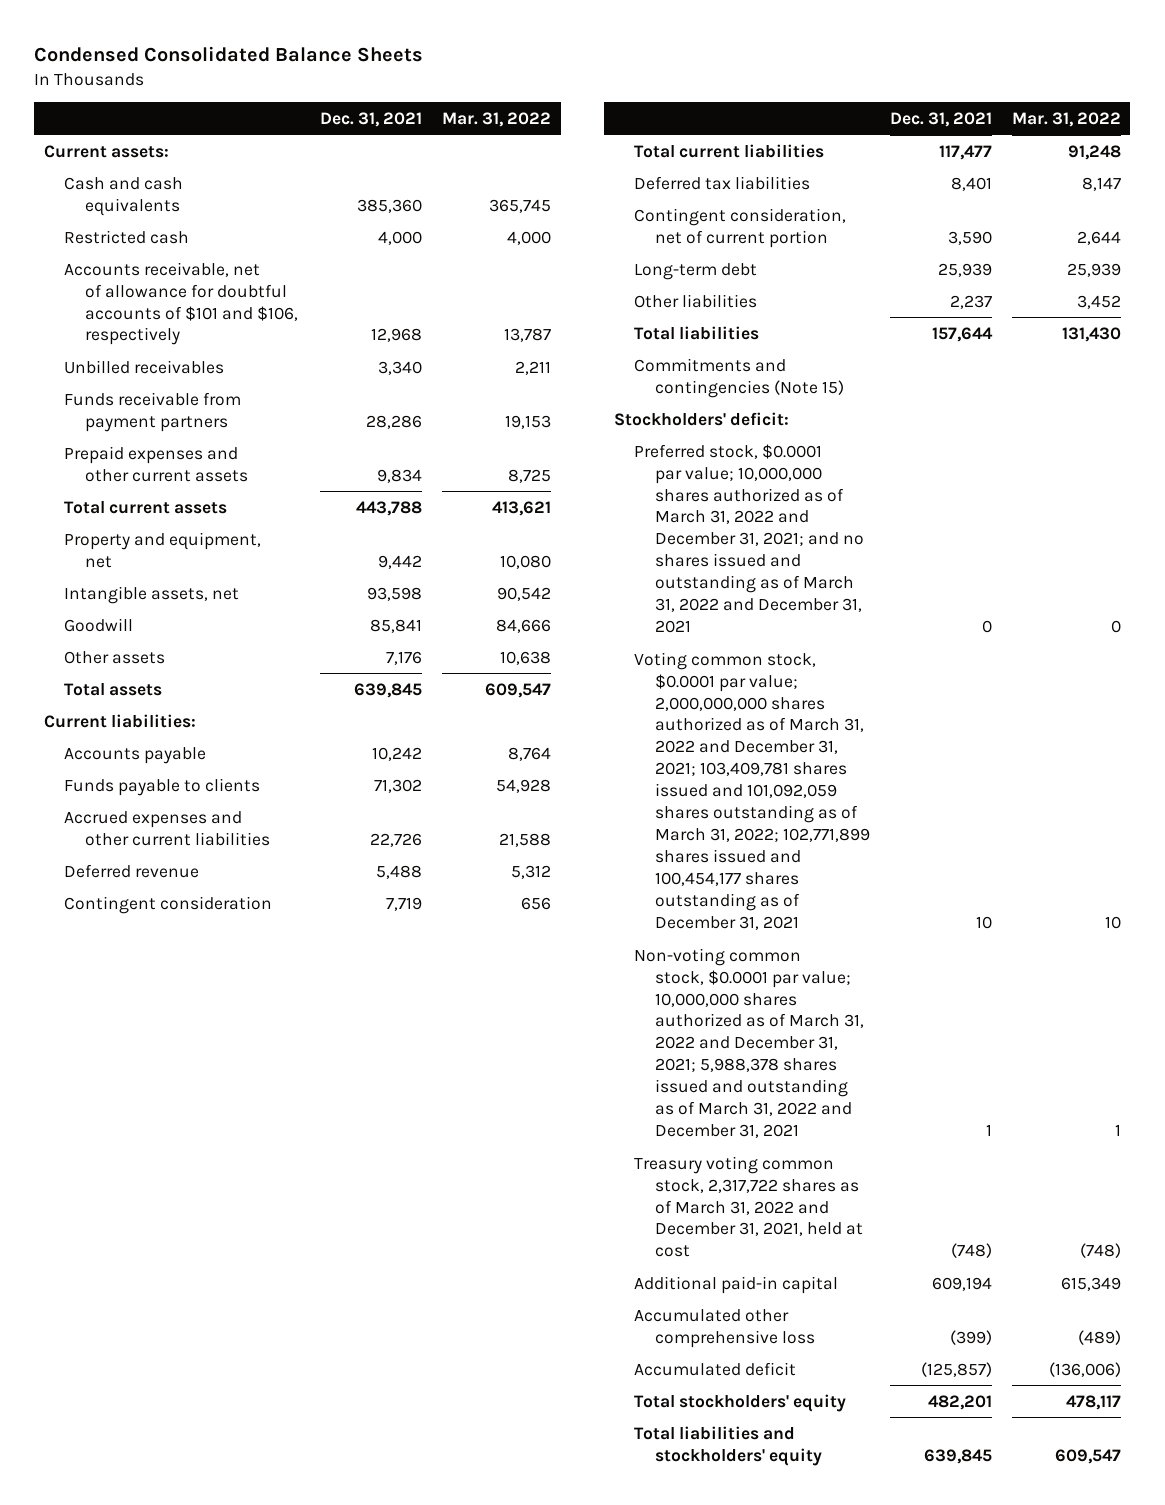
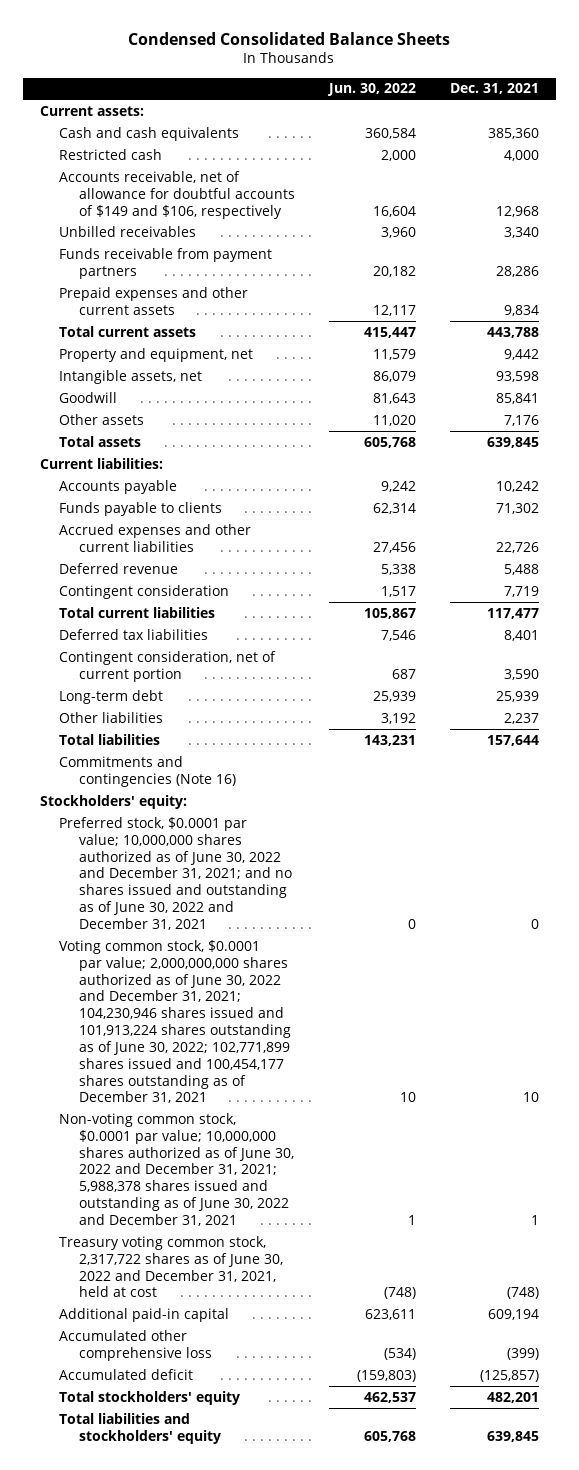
[441,111,551,127] Mar. 31, 2022 -> none
none -> [327,83,417,97] Jun. 30, 2022
[64,261,298,346] Accounts receivable, net of allowance for doubtful accounts of $101 and $106, respectively -> [59,170,296,219] Accounts receivable, net of allowance for doubtful accounts of $149 and $106, respectively
[634,357,844,398] Commitments and contingencies (Note 15) -> [59,755,237,787] Commitments and contingencies (Note 16)
[614,411,790,426] Stockholders' deficit: -> [39,794,187,809] Stockholders' equity:
[634,443,864,634] Preferred stock, $0.0001 par value; 10,000,000 shares authorized as of March 31, 2022 and December 31, 2021; and no shares issued and outstanding as of March 31, 2022 and December 31, 2021 -> [59,816,293,930] Preferred stock, $0.0001 par value; 10,000,000 shares authorized as of June 30, 2022 and December 31, 2021; and no shares issued and outstanding as of June 30, 2022 and December 31, 2021
[634,651,870,931] Voting common stock, $0.0001 par value; 2,000,000,000 shares authorized as of March 31, 2022 and December 31, 2021; 103,409,781 shares issued and 101,092,059 shares outstanding as of March 31, 2022; 102,771,899 shares issued and 100,454,177 shares outstanding as of December 31, 2021 -> [59,939,292,1104] Voting common stock, $0.0001 par value; 2,000,000,000 shares authorized as of June 30, 2022 and December 31, 2021; 104,230,946 shares issued and 101,913,224 shares outstanding as of June 30, 2022; 102,771,899 shares issued and 100,454,177 shares outstanding as of December 31, 2021
[634,947,864,1139] Non-voting common stock, $0.0001 par value; 10,000,000 shares authorized as of March 31, 2022 and December 31, 2021; 5,988,378 shares issued and outstanding as of March 31, 2022 and December 31, 2021 -> [59,1112,295,1226] Non-voting common stock, $0.0001 par value; 10,000,000 shares authorized as of June 30, 2022 and December 31, 2021; 5,988,378 shares issued and outstanding as of June 30, 2022 and December 31, 2021
[634,1155,863,1258] Treasury voting common stock, 2,317,722 shares as of March 31, 2022 and December 31, 2021, held at cost -> [59,1235,284,1298] Treasury voting common stock, 2,317,722 shares as of June 30, 2022 and December 31, 2021, held at cost

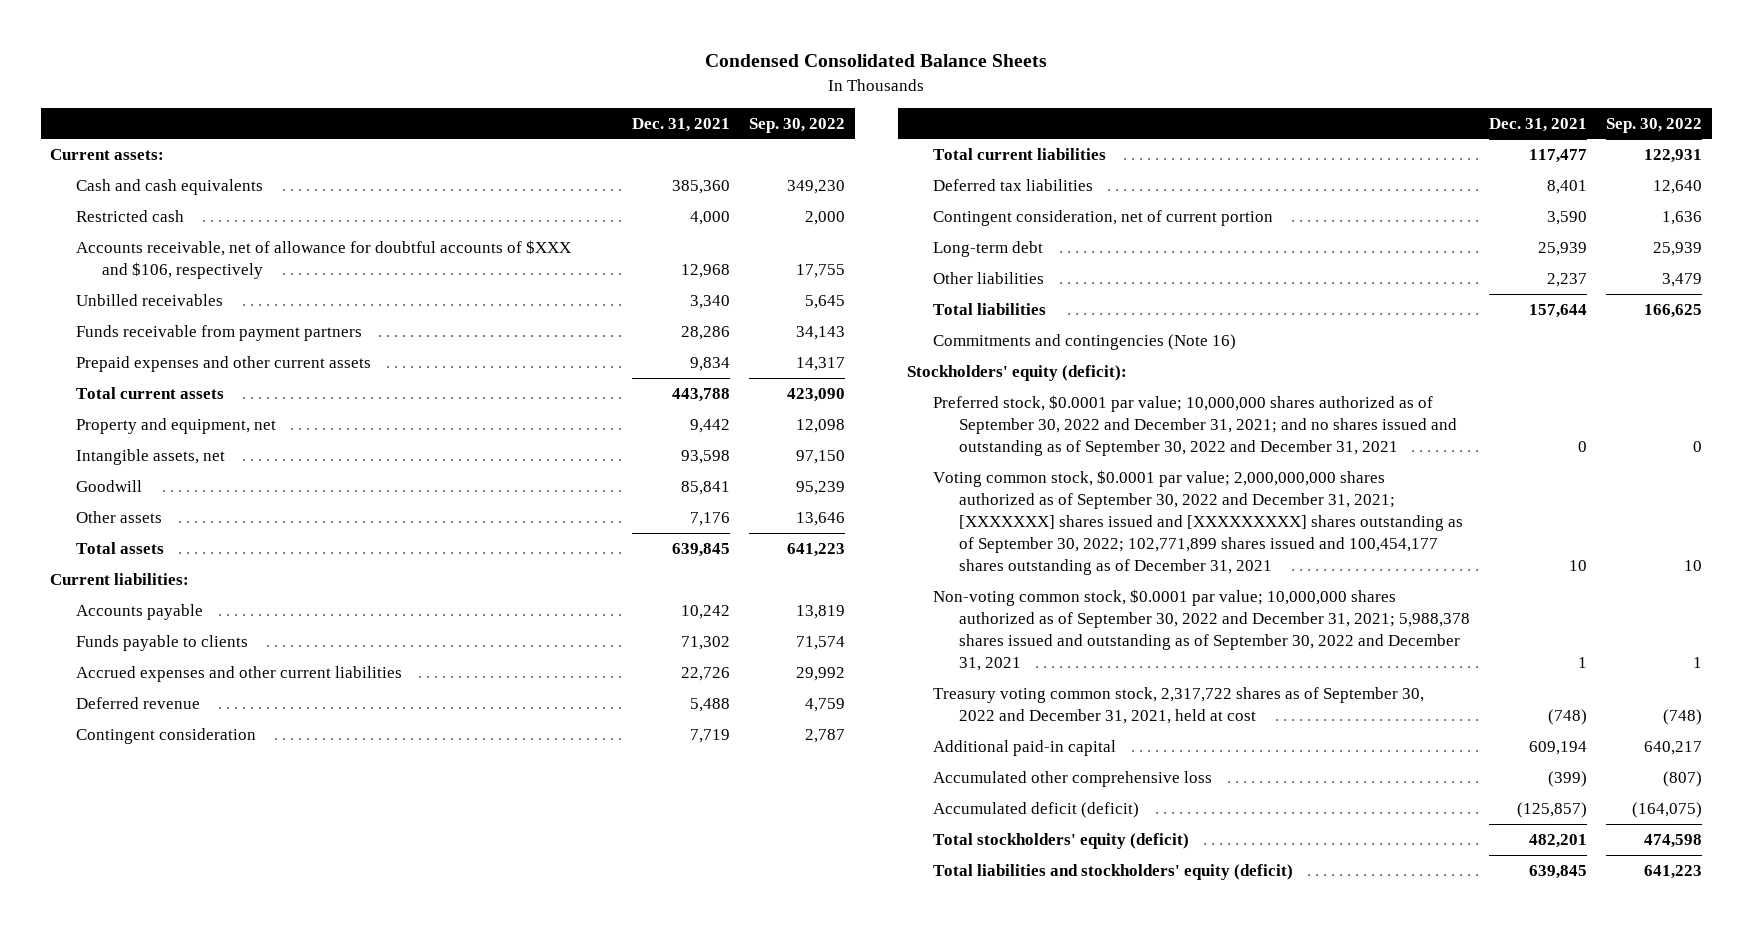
[327,83,417,97] Jun. 30, 2022 -> none
none -> [749,117,846,133] Sep. 30, 2022
[59,170,296,219] Accounts receivable, net of allowance for doubtful accounts of $149 and $106, respectively -> [75,239,571,280] Accounts receivable, net of allowance for doubtful accounts of $XXX and $106, respectively
[39,794,187,809] Stockholders' equity: -> [907,364,1128,381] Stockholders' equity (deficit):
[59,816,293,930] Preferred stock, $0.0001 par value; 10,000,000 shares authorized as of June 30, 2022 and December 31, 2021; and no shares issued and outstanding as of June 30, 2022 and December 31, 2021 -> [933,394,1457,457] Preferred stock, $0.0001 par value; 10,000,000 shares authorized as of September 30, 2022 and December 31, 2021; and no shares issued and outstanding as of September 30, 2022 and December 31, 2021
[59,939,292,1104] Voting common stock, $0.0001 par value; 2,000,000,000 shares authorized as of June 30, 2022 and December 31, 2021; 104,230,946 shares issued and 101,913,224 shares outstanding as of June 30, 2022; 102,771,899 shares issued and 100,454,177 shares outstanding as of December 31, 2021 -> [933,469,1463,576] Voting common stock, $0.0001 par value; 2,000,000,000 shares authorized as of September 30, 2022 and December 31, 2021; [XXXXXXX] shares issued and [XXXXXXXXX] shares outstanding as of September 30, 2022; 102,771,899 shares issued and 100,454,177 shares outstanding as of December 31, 2021
[59,1112,295,1226] Non-voting common stock, $0.0001 par value; 10,000,000 shares authorized as of June 30, 2022 and December 31, 2021; 5,988,378 shares issued and outstanding as of June 30, 2022 and December 31, 2021 -> [933,588,1470,672] Non-voting common stock, $0.0001 par value; 10,000,000 shares authorized as of September 30, 2022 and December 31, 2021; 5,988,378 shares issued and outstanding as of September 30, 2022 and December 31, 2021
[59,1235,284,1298] Treasury voting common stock, 2,317,722 shares as of June 30, 2022 and December 31, 2021, held at cost -> [933,686,1425,725] Treasury voting common stock, 2,317,722 shares as of September 30, 2022 and December 31, 2021, held at cost
[59,1368,194,1380] Accumulated deficit -> [933,801,1140,818] Accumulated deficit (deficit)
[59,1390,241,1405] Total stockholders' equity -> [933,832,1190,849] Total stockholders' equity (deficit)
[59,1412,222,1444] Total liabilities and stockholders' equity -> [933,863,1294,880] Total liabilities and stockholders' equity (deficit)

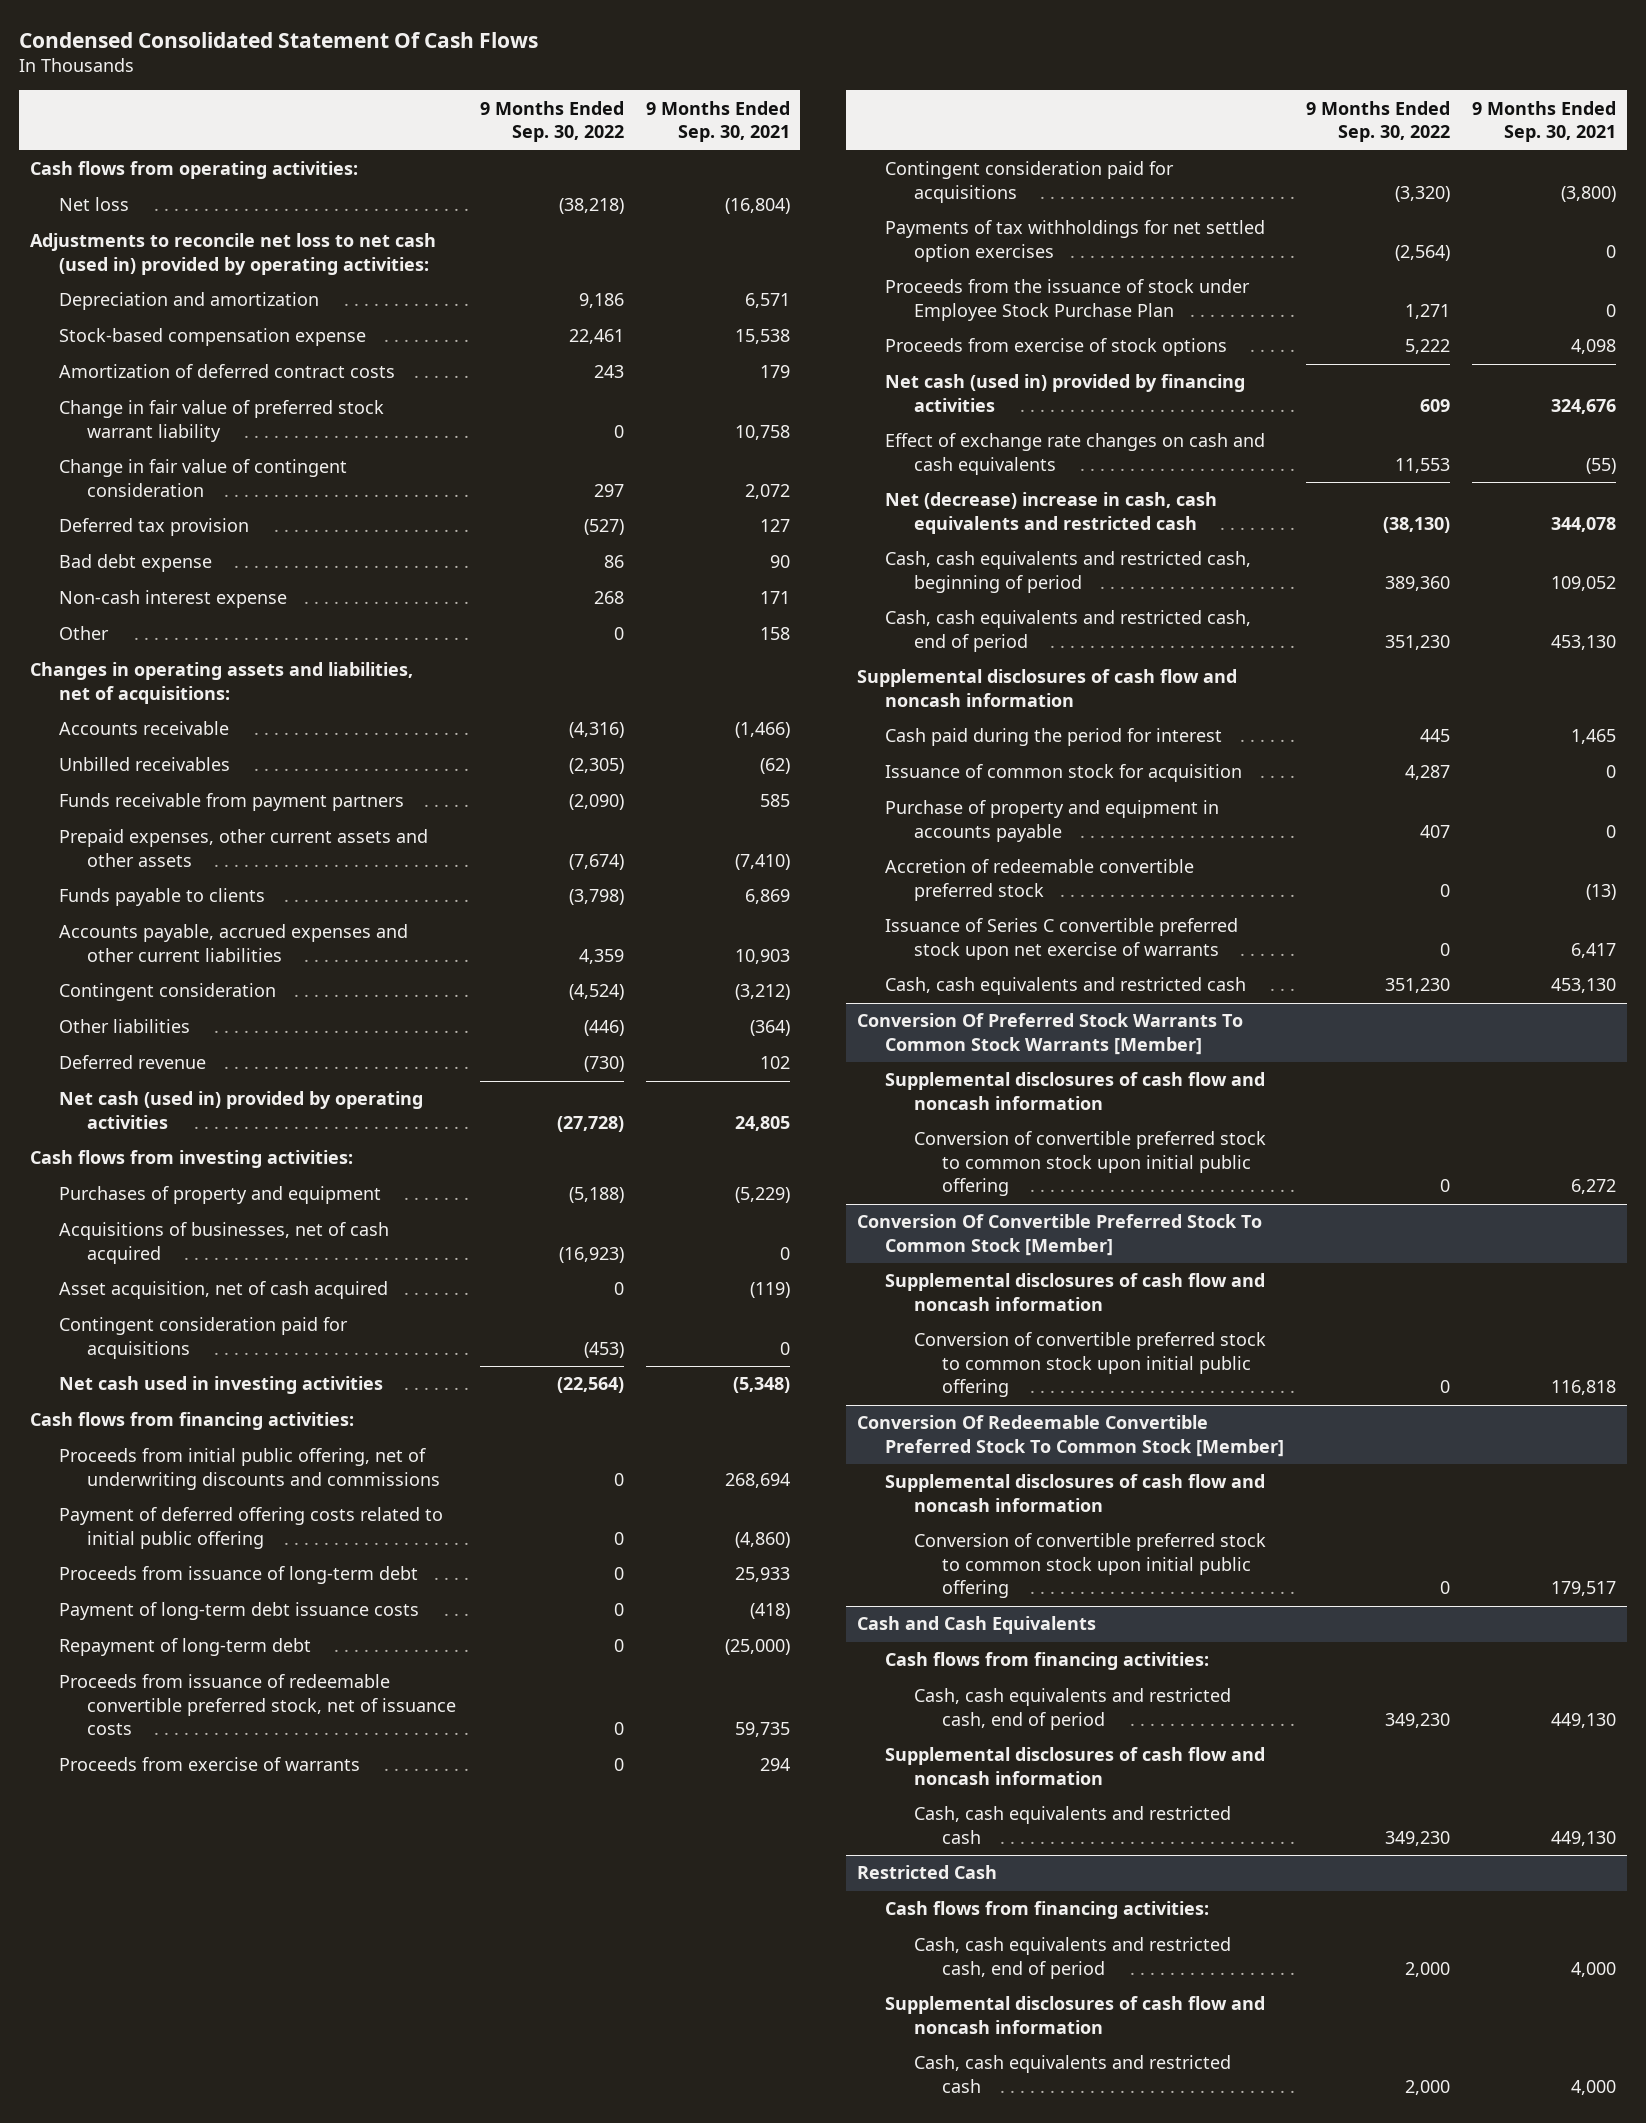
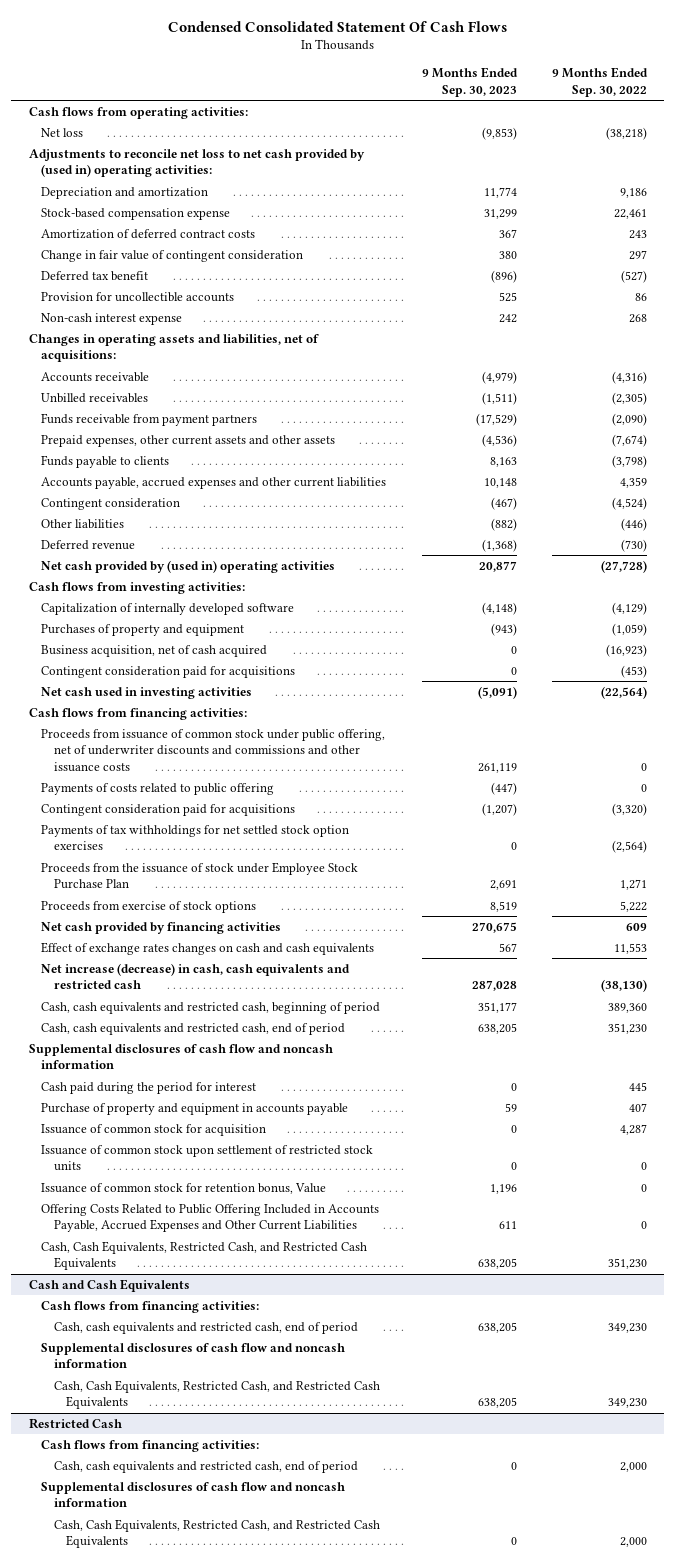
[645,100,790,143] 9 Months Ended Sep. 30, 2021 -> none
none -> [421,67,518,97] 9 Months Ended Sep. 30, 2023
[30,233,437,275] Adjustments to reconcile net loss to net cash (used in) provided by operating activities: -> [29,148,366,178] Adjustments to reconcile net loss to net cash provided by (used in) operating activities:
[58,400,384,442] Change in fair value of preferred stock warrant liability -> none
[58,518,249,537] Deferred tax provision -> [41,270,149,281] Deferred tax benefit
[58,554,212,573] Bad debt expense -> [41,291,235,302] Provision for uncollectible accounts
[58,626,109,641] Other -> none
[58,1091,423,1129] Net cash (used in) provided by operating activities -> [41,559,336,573] Net cash provided by (used in) operating activities
[58,1281,388,1300] Asset acquisition, net of cash acquired -> none
none -> [41,602,295,615] Capitalization of internally developed software
[568,1187,624,1204] (5,188) -> [611,622,647,636] (1,059)
[58,1222,389,1264] Acquisitions of businesses, net of cash acquired -> [41,644,268,657] Business acquisition, net of cash acquired
[58,1566,418,1585] Proceeds from issuance of long-term debt -> none
[58,1602,419,1621] Payment of long-term debt issuance costs -> none
[58,1638,311,1657] Repayment of long-term debt -> none
[58,1674,457,1736] Proceeds from issuance of redeemable convertible preferred stock, net of issuance costs -> none
[58,1757,360,1772] Proceeds from exercise of warrants -> none
[58,1448,441,1490] Proceeds from initial public offering, net of underwriting discounts and commissions -> [41,728,386,773] Proceeds from issuance of common stock under public offering, net of underwriter discounts and commissions and other issuance costs
[58,1507,443,1549] Payment of deferred offering costs related to initial public offering -> [41,782,275,795] Payments of costs related to public offering
[885,220,1266,262] Payments of tax withholdings for net settled option exercises -> [41,824,350,851] Payments of tax withholdings for net settled stock option exercises
[885,374,1246,412] Net cash (used in) provided by financing activities -> [41,921,282,934] Net cash provided by financing activities
[885,433,1266,475] Effect of exchange rate changes on cash and cash equivalents -> [41,941,375,955] Effect of exchange rates changes on cash and cash equivalents
[885,492,1218,534] Net (decrease) increase in cash, cash equivalents and restricted cash -> [41,962,351,990] Net increase (decrease) in cash, cash equivalents and restricted cash
[885,859,1195,901] Accretion of redeemable convertible preferred stock -> none
[885,918,1239,960] Issuance of Series C convertible preferred stock upon net exercise of warrants -> none
[856,1013,1243,1055] Conversion Of Preferred Stock Warrants To Common Stock Warrants [Member] -> none
[885,1072,1266,1110] Supplemental disclosures of cash flow and noncash information -> none
[913,1131,1266,1197] Conversion of convertible preferred stock to common stock upon initial public offering -> none
[856,1214,1262,1256] Conversion Of Convertible Preferred Stock To Common Stock [Member] -> none
[885,1273,1266,1311] Supplemental disclosures of cash flow and noncash information -> none
[913,1332,1266,1398] Conversion of convertible preferred stock to common stock upon initial public offering -> none
[856,1415,1285,1457] Conversion Of Redeemable Convertible Preferred Stock To Common Stock [Member] -> none
[885,1474,1266,1512] Supplemental disclosures of cash flow and noncash information -> none
[913,1533,1266,1599] Conversion of convertible preferred stock to common stock upon initial public offering -> none
[885,764,1243,783] Issuance of common stock for acquisition -> [41,1123,267,1136] Issuance of common stock for acquisition
none -> [41,1144,374,1172] Issuance of common stock upon settlement of restricted stock units
none -> [41,1182,327,1194] Issuance of common stock for retention bonus, Value
none -> [41,1203,380,1233] Offering Costs Related to Public Offering Included in Accounts Payable, Accrued Expenses and Other Current Liabilities
[885,977,1247,996] Cash, cash equivalents and restricted cash -> [41,1240,368,1271] Cash, Cash Equivalents, Restricted Cash, and Restricted Cash Equivalents
[913,1806,1231,1844] Cash, cash equivalents and restricted cash -> [53,1379,380,1410] Cash, Cash Equivalents, Restricted Cash, and Restricted Cash Equivalents
[913,2055,1231,2093] Cash, cash equivalents and restricted cash -> [53,1518,380,1549] Cash, Cash Equivalents, Restricted Cash, and Restricted Cash Equivalents

